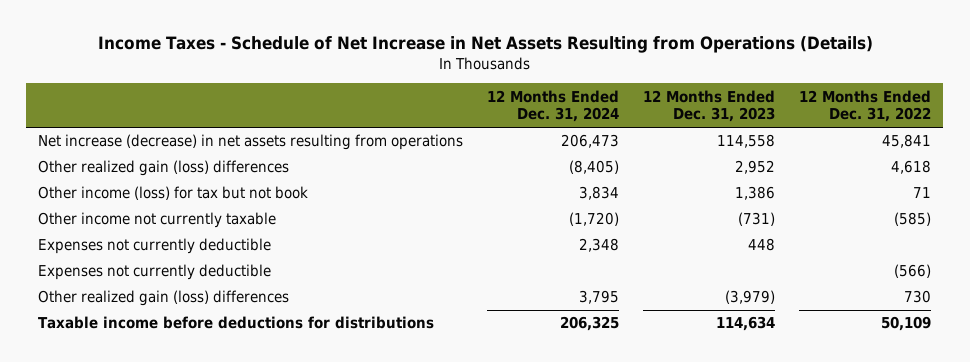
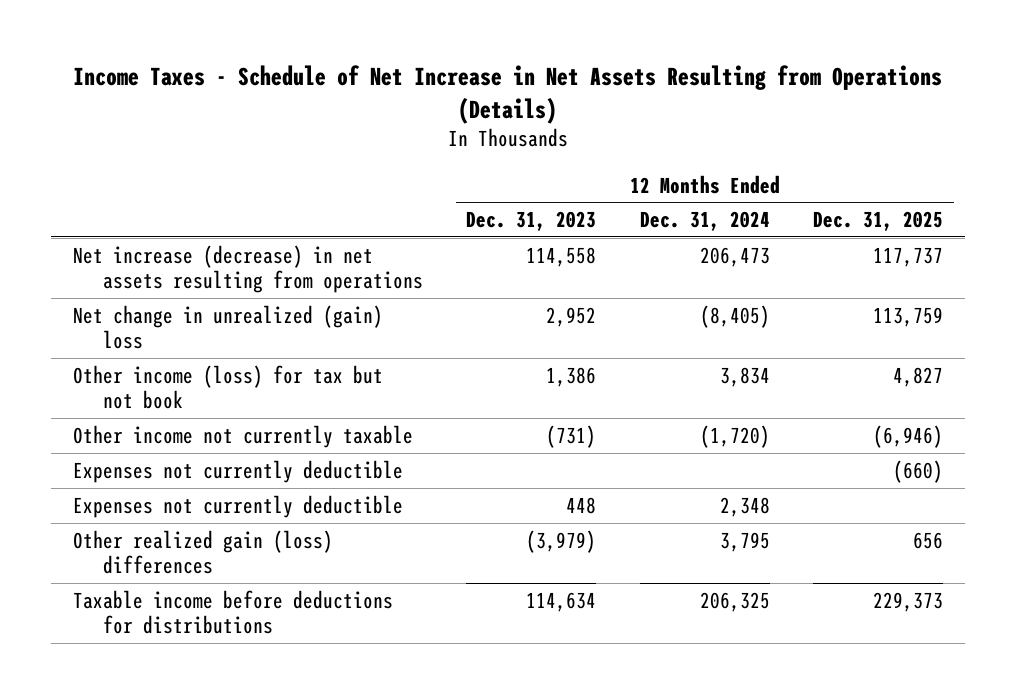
[799,89,932,123] 12 Months Ended Dec. 31, 2022 -> none
none -> [813,211,944,232] Dec. 31, 2025
[38,160,290,177] Other realized gain (loss) differences -> [73,304,384,349] Net change in unrealized (gain) loss
[38,238,272,255] Expenses not currently deductible -> [73,494,404,518] Expenses not currently deductible

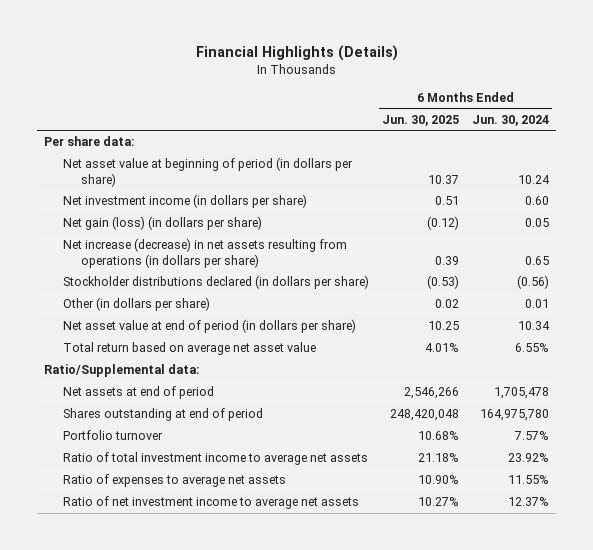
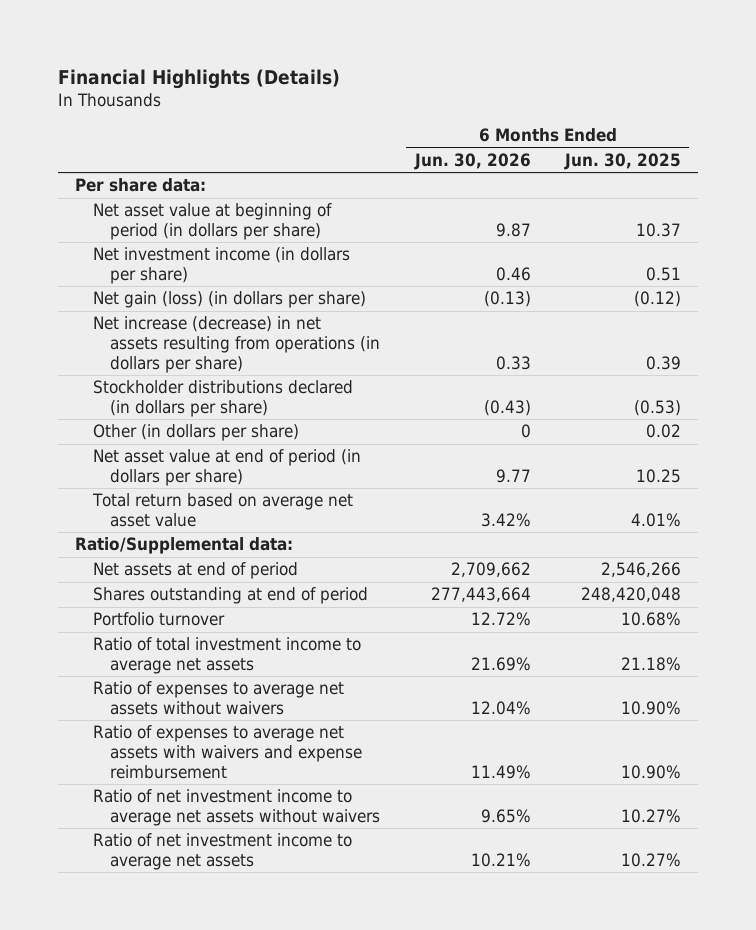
[472,114,550,126] Jun. 30, 2024 -> none
none -> [413,152,531,170] Jun. 30, 2026
none -> [92,681,344,716] Ratio of expenses to average net assets without waivers
[62,474,286,488] Ratio of expenses to average net assets -> [92,725,363,779] Ratio of expenses to average net assets with waivers and expense reimbursement
none -> [92,789,381,827] Ratio of net investment income to average net assets without waivers

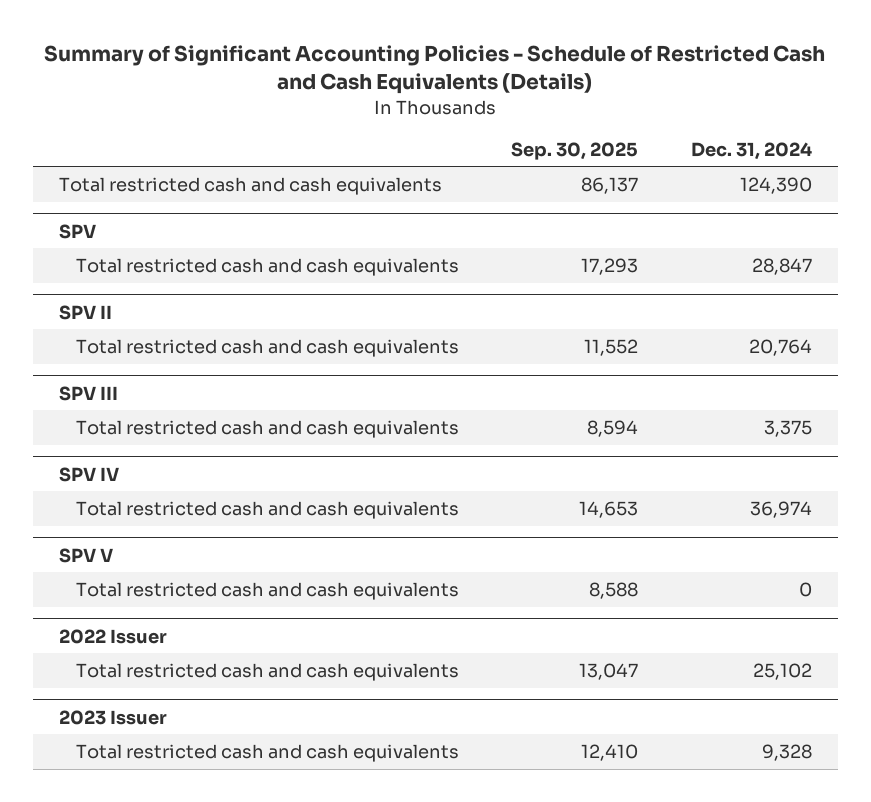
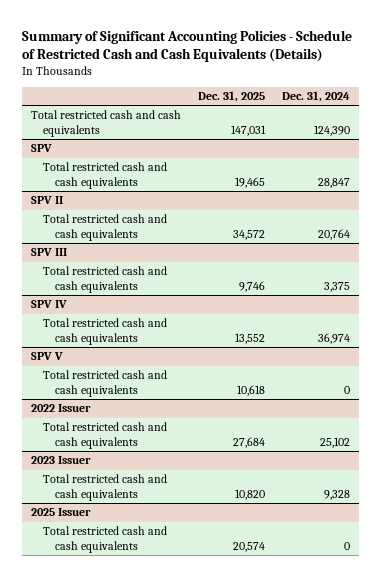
[511,141,639,160] Sep. 30, 2025 -> none
none -> [198,91,266,103] Dec. 31, 2025
none -> [30,508,91,517] 2025 Issuer
none -> [42,526,167,554] Total restricted cash and cash equivalents

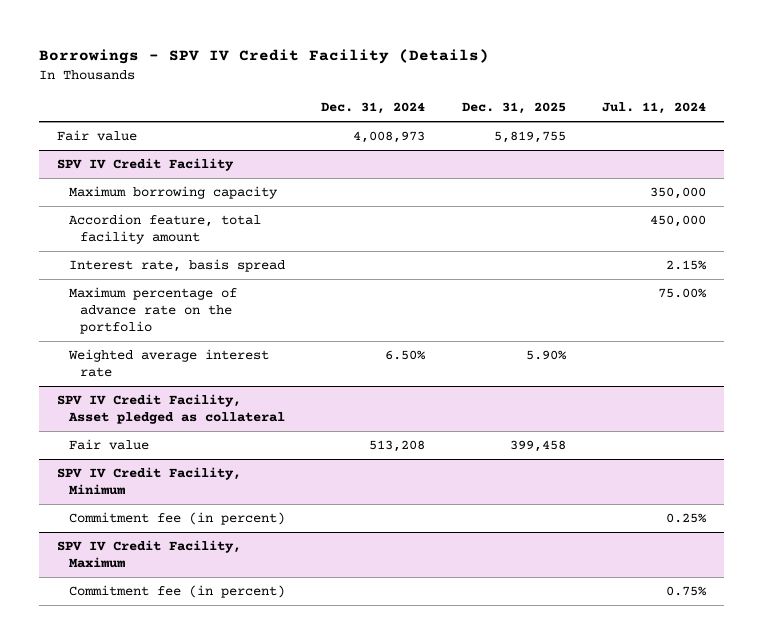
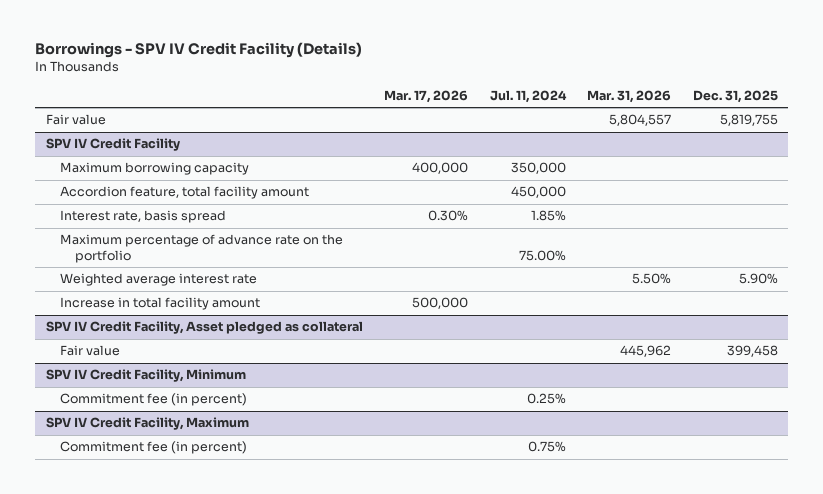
[321,102,426,115] Dec. 31, 2024 -> none
none -> [384,89,469,103] Mar. 17, 2026
none -> [587,89,672,103] Mar. 31, 2026
[666,259,708,270] 2.15% -> [530,210,566,222] 1.85%
none -> [60,297,261,311] Increase in total facility amount

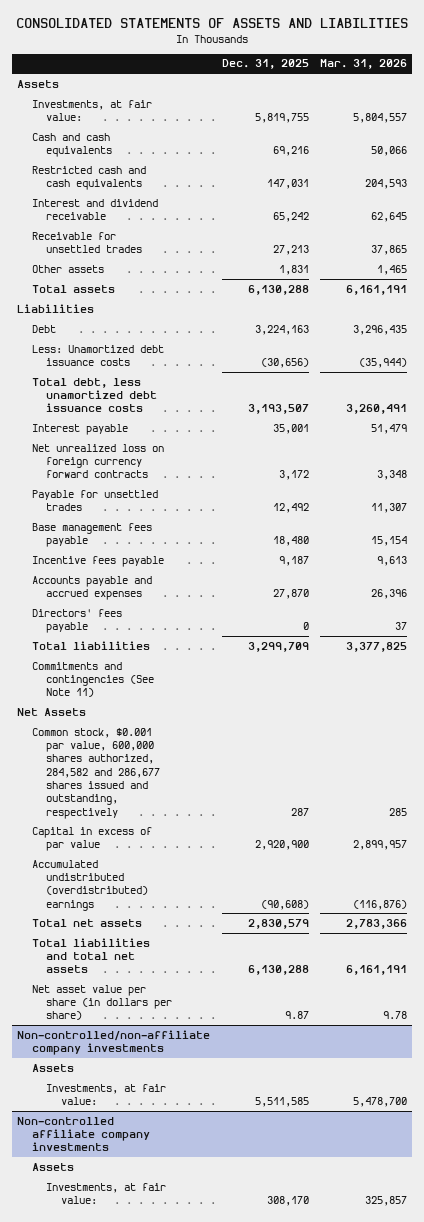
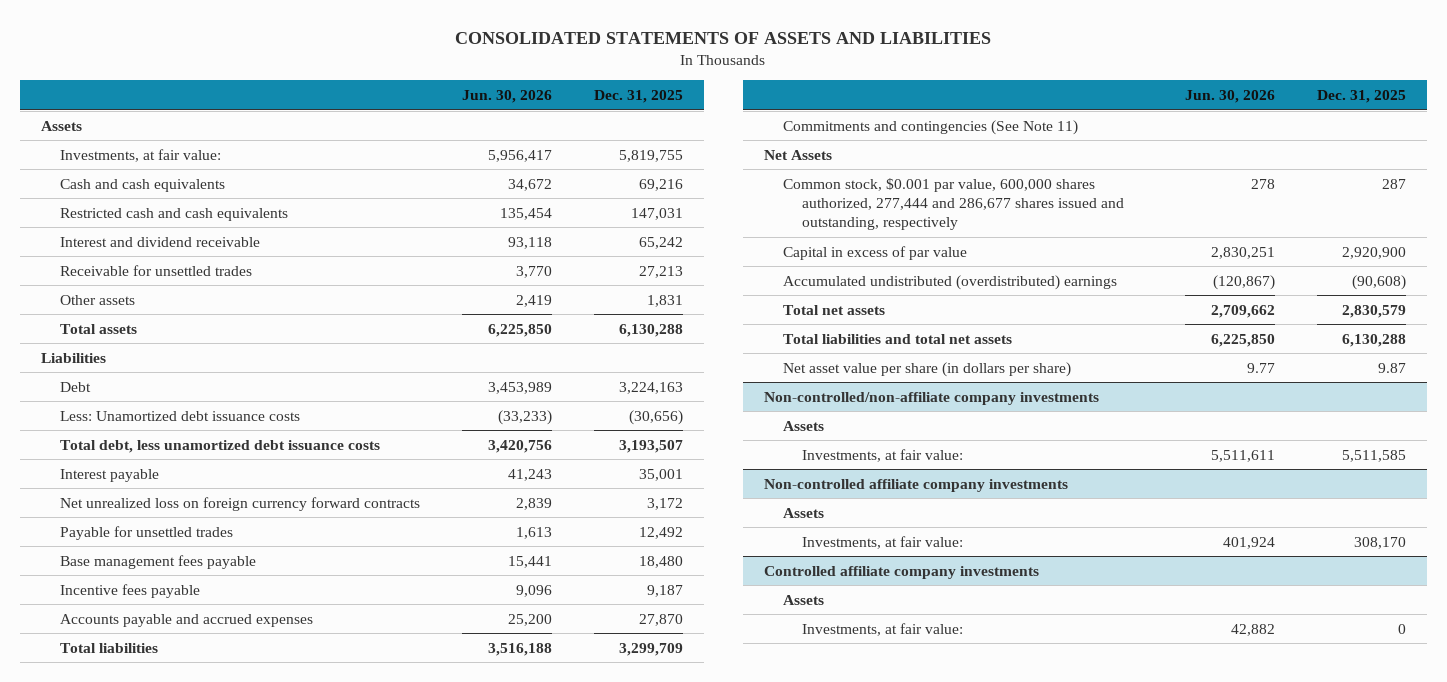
[319,59,407,70] Mar. 31, 2026 -> none
none -> [461,89,552,103] Jun. 30, 2026
[31,608,122,634] Directors' fees payable -> none
[31,727,161,819] Common stock, $0.001 par value, 600,000 shares authorized, 284,582 and 286,677 shares issued and outstanding, respectively -> [782,177,1124,231] Common stock, $0.001 par value, 600,000 shares authorized, 277,444 and 286,677 shares issued and outstanding, respectively
none -> [763,565,1039,579] Controlled affiliate company investments
none -> [782,594,824,605] Assets
none -> [801,622,963,636] Investments, at fair value:

